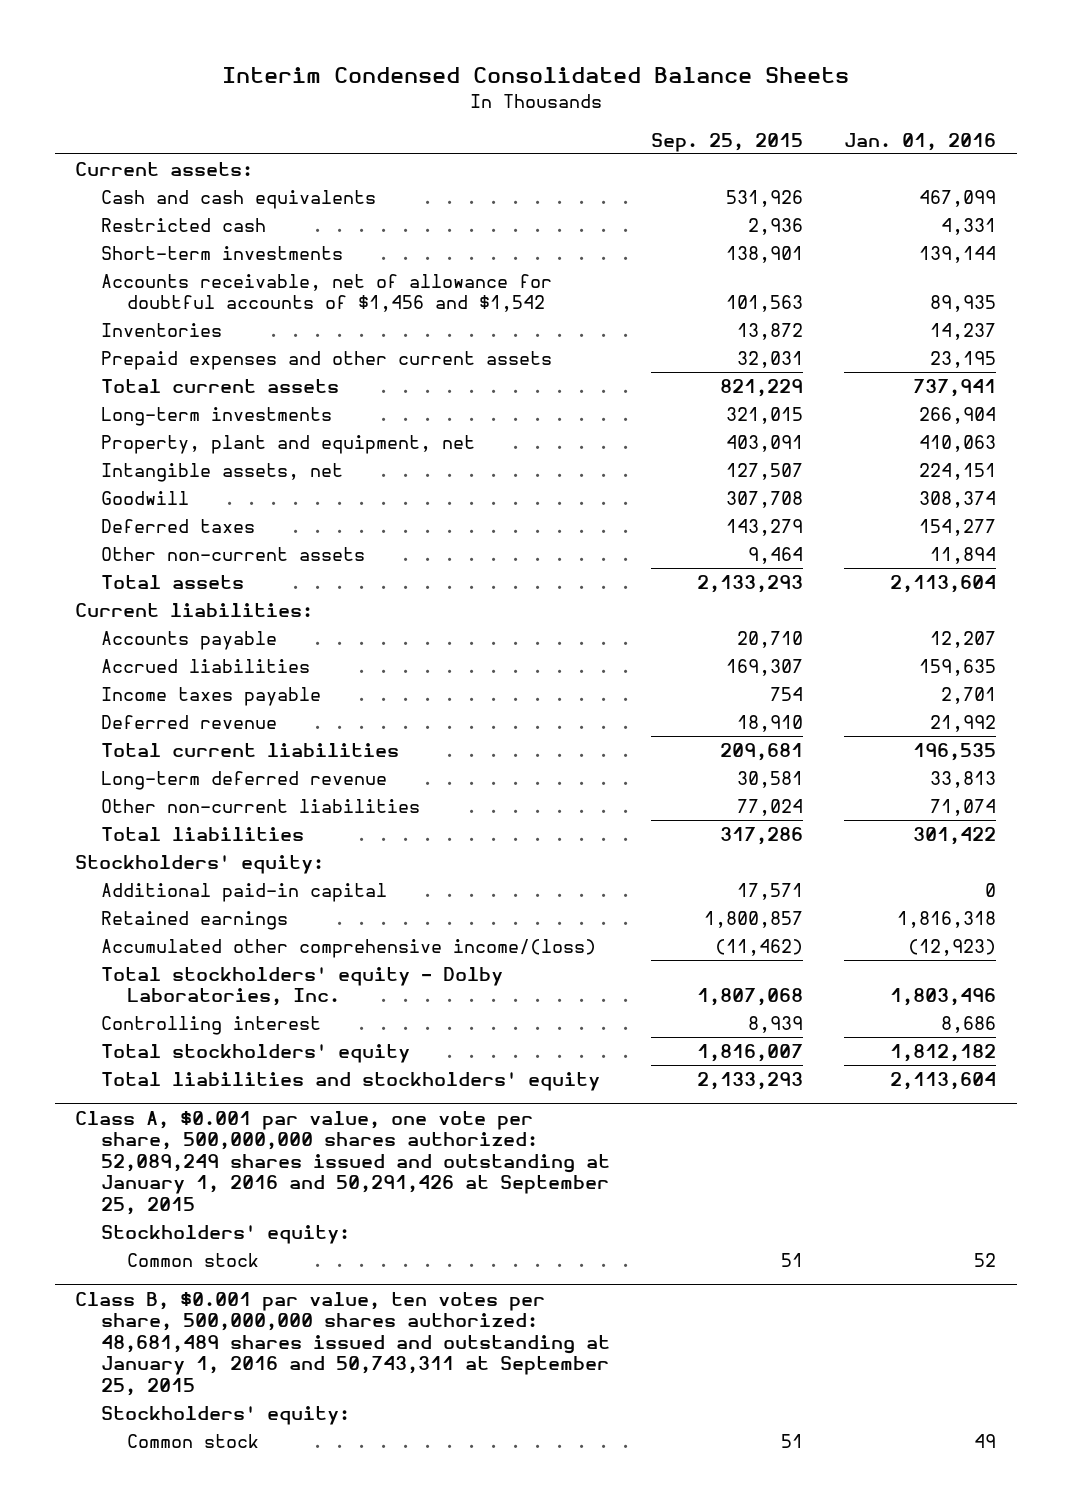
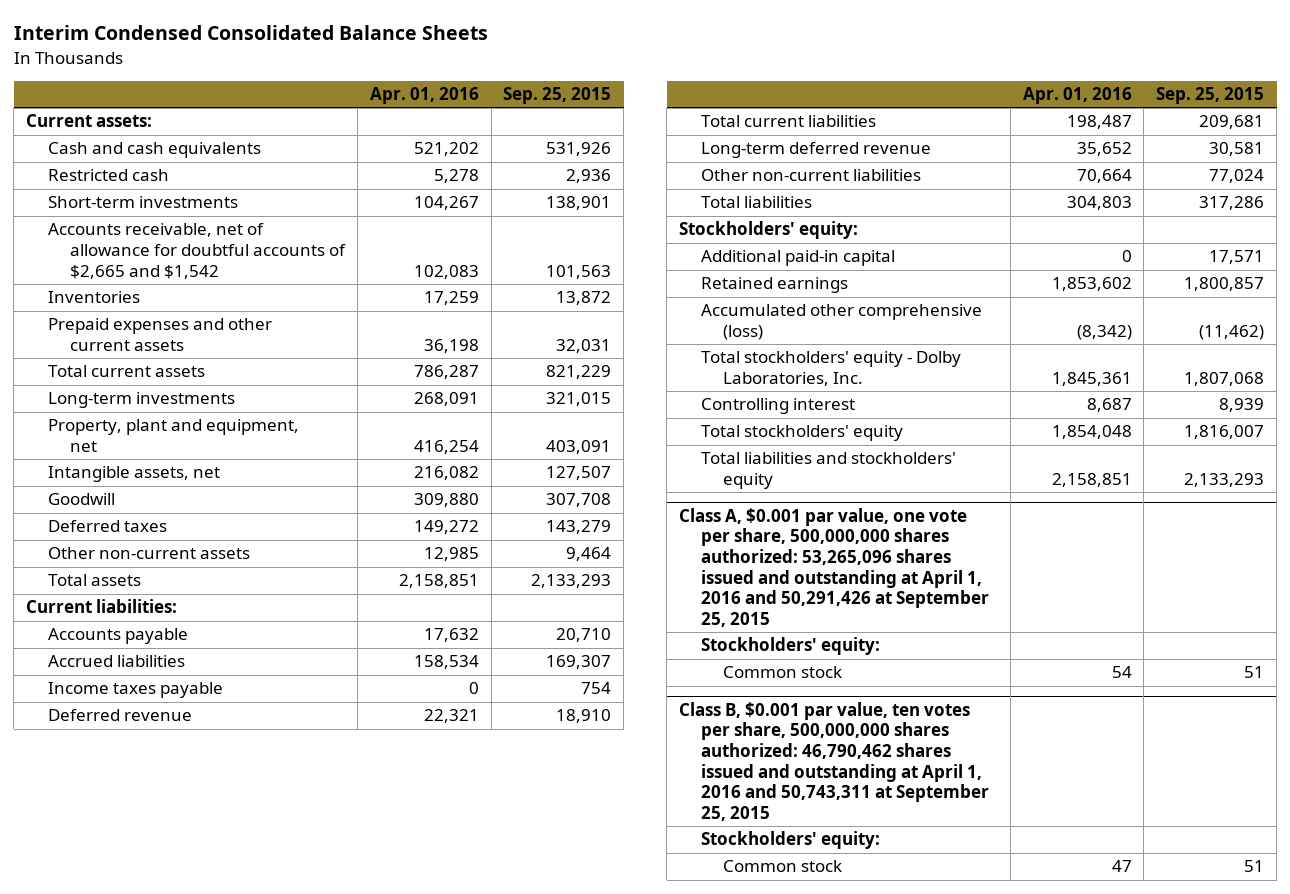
[844,132,997,151] Jan. 01, 2016 -> none
none -> [369,87,479,105] Apr. 01, 2016
[101,273,553,313] Accounts receivable, net of allowance for doubtful accounts of $1,456 and $1,542 -> [48,223,347,279] Accounts receivable, net of allowance for doubtful accounts of $2,665 and $1,542
[101,938,597,958] Accumulated other comprehensive income/(loss) -> [700,304,982,341] Accumulated other comprehensive (loss)
[75,1110,611,1215] Class A, $0.001 par value, one vote per share, 500,000,000 shares authorized: 52,089,249 shares issued and outstanding at January 1, 2016 and 50,291,426 at September 25, 2015 -> [678,507,989,627] Class A, $0.001 par value, one vote per share, 500,000,000 shares authorized: 53,265,096 shares issued and outstanding at April 1, 2016 and 50,291,426 at September 25, 2015
[75,1291,611,1396] Class B, $0.001 par value, ten votes per share, 500,000,000 shares authorized: 48,681,489 shares issued and outstanding at January 1, 2016 and 50,743,311 at September 25, 2015 -> [678,701,989,821] Class B, $0.001 par value, ten votes per share, 500,000,000 shares authorized: 46,790,462 shares issued and outstanding at April 1, 2016 and 50,743,311 at September 25, 2015

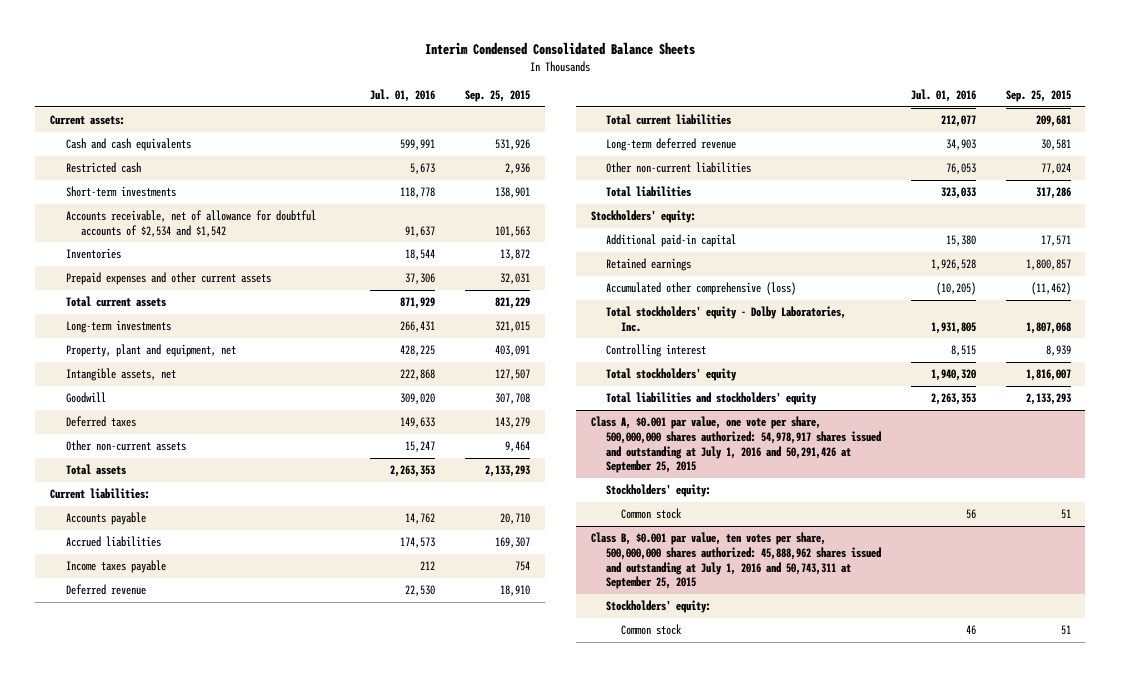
[369,87,479,105] Apr. 01, 2016 -> none
none -> [370,89,436,103] Jul. 01, 2016
[48,223,347,279] Accounts receivable, net of allowance for doubtful accounts of $2,665 and $1,542 -> [65,210,316,237] Accounts receivable, net of allowance for doubtful accounts of $2,534 and $1,542
[678,507,989,627] Class A, $0.001 par value, one vote per share, 500,000,000 shares authorized: 53,265,096 shares issued and outstanding at April 1, 2016 and 50,291,426 at September 25, 2015 -> [590,416,882,474] Class A, $0.001 par value, one vote per share, 500,000,000 shares authorized: 54,978,917 shares issued and outstanding at July 1, 2016 and 50,291,426 at September 25, 2015
[678,701,989,821] Class B, $0.001 par value, ten votes per share, 500,000,000 shares authorized: 46,790,462 shares issued and outstanding at April 1, 2016 and 50,743,311 at September 25, 2015 -> [590,532,882,590] Class B, $0.001 par value, ten votes per share, 500,000,000 shares authorized: 45,888,962 shares issued and outstanding at July 1, 2016 and 50,743,311 at September 25, 2015

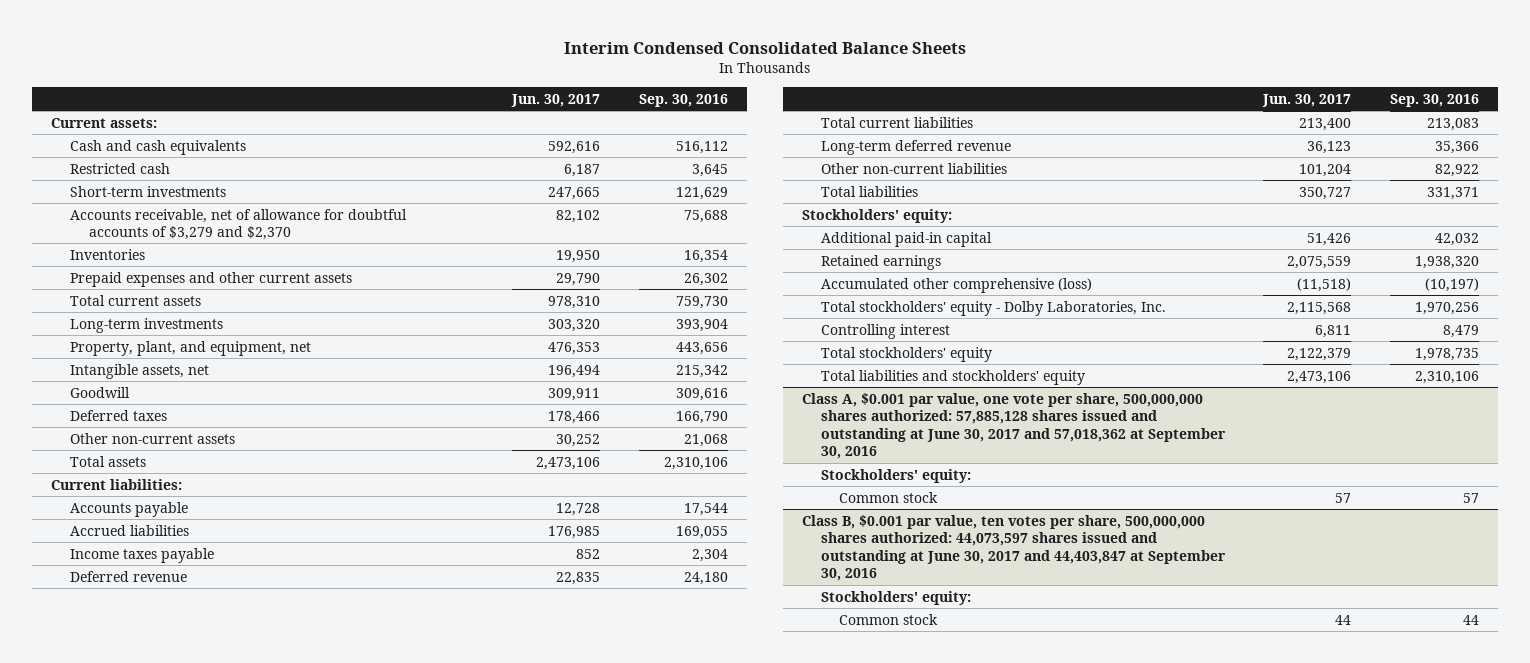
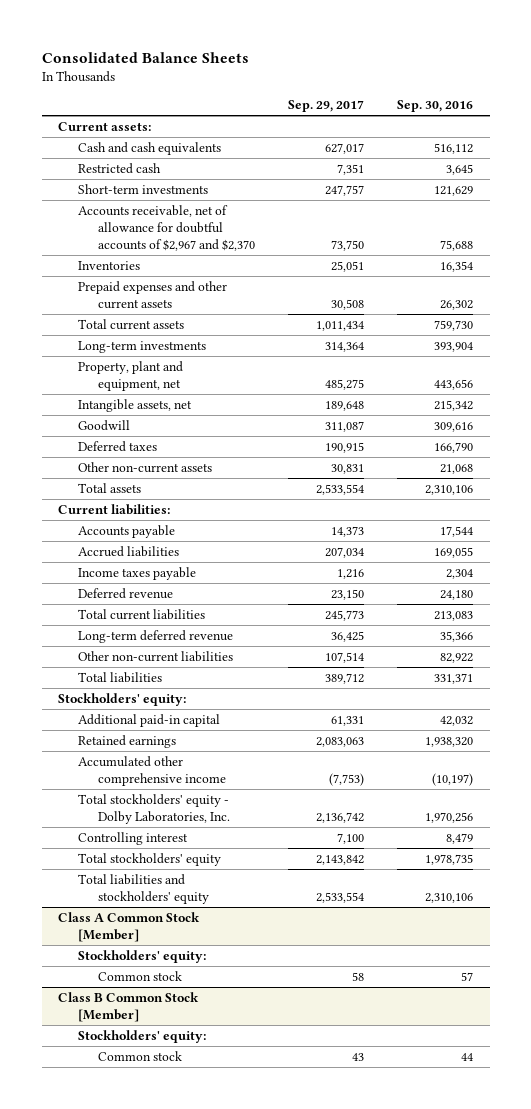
[564,41,967,54] Interim Condensed Consolidated Balance Sheets -> [41,51,249,63] Consolidated Balance Sheets
[511,93,601,107] Jun. 30, 2017 -> none
none -> [287,100,364,113] Sep. 29, 2017
[69,208,407,241] Accounts receivable, net of allowance for doubtful accounts of $3,279 and $2,370 -> [77,204,255,252] Accounts receivable, net of allowance for doubtful accounts of $2,967 and $2,370
[69,340,311,356] Property, plant, and equipment, net -> [77,360,183,392] Property, plant and equipment, net
[820,277,1092,293] Accumulated other comprehensive (loss) -> [77,755,226,787] Accumulated other comprehensive income
[801,392,1226,460] Class A, $0.001 par value, one vote per share, 500,000,000 shares authorized: 57,885,128 shares issued and outstanding at June 30, 2017 and 57,018,362 at September 30, 2016 -> [58,911,201,943] Class A Common Stock [Member]
[801,514,1226,582] Class B, $0.001 par value, ten votes per share, 500,000,000 shares authorized: 44,073,597 shares issued and outstanding at June 30, 2017 and 44,403,847 at September 30, 2016 -> [58,991,200,1023] Class B Common Stock [Member]

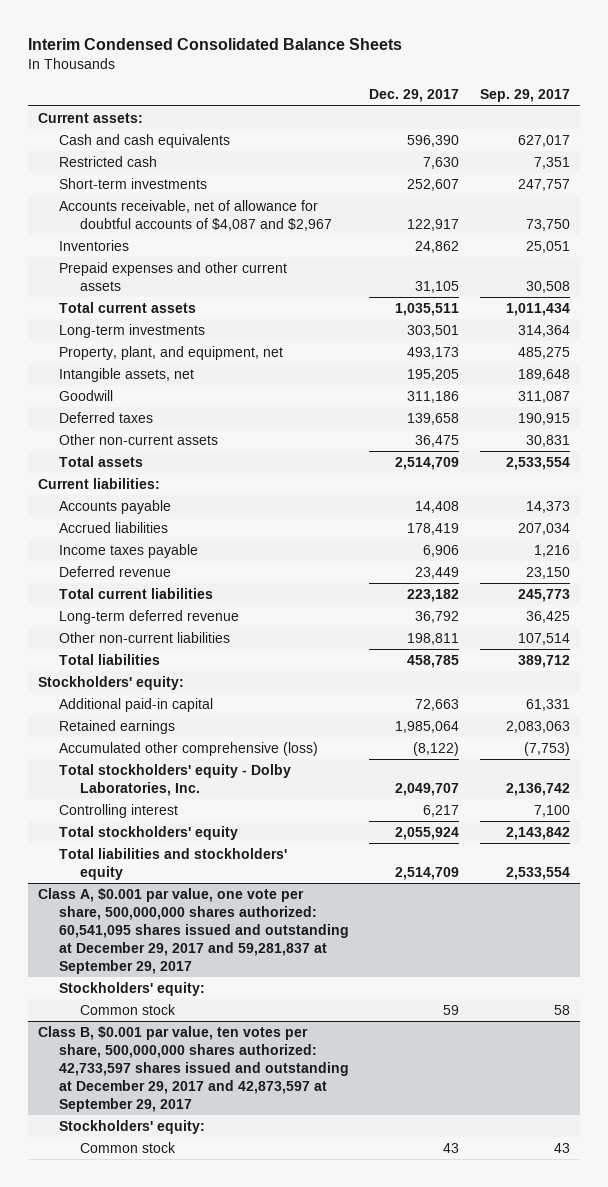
[41,51,249,63] Consolidated Balance Sheets -> [28,38,403,51] Interim Condensed Consolidated Balance Sheets
[397,100,474,113] Sep. 30, 2016 -> none
none -> [369,89,460,103] Dec. 29, 2017
[77,204,255,252] Accounts receivable, net of allowance for doubtful accounts of $2,967 and $2,370 -> [59,200,332,231] Accounts receivable, net of allowance for doubtful accounts of $4,087 and $2,967
[77,360,183,392] Property, plant and equipment, net -> [59,346,284,361] Property, plant, and equipment, net
[77,755,226,787] Accumulated other comprehensive income -> [59,742,319,757] Accumulated other comprehensive (loss)
[58,911,201,943] Class A Common Stock [Member] -> [38,888,350,974] Class A, $0.001 par value, one vote per share, 500,000,000 shares authorized: 60,541,095 shares issued and outstanding at December 29, 2017 and 59,281,837 at September 29, 2017
[58,991,200,1023] Class B Common Stock [Member] -> [38,1026,350,1112] Class B, $0.001 par value, ten votes per share, 500,000,000 shares authorized: 42,733,597 shares issued and outstanding at December 29, 2017 and 42,873,597 at September 29, 2017

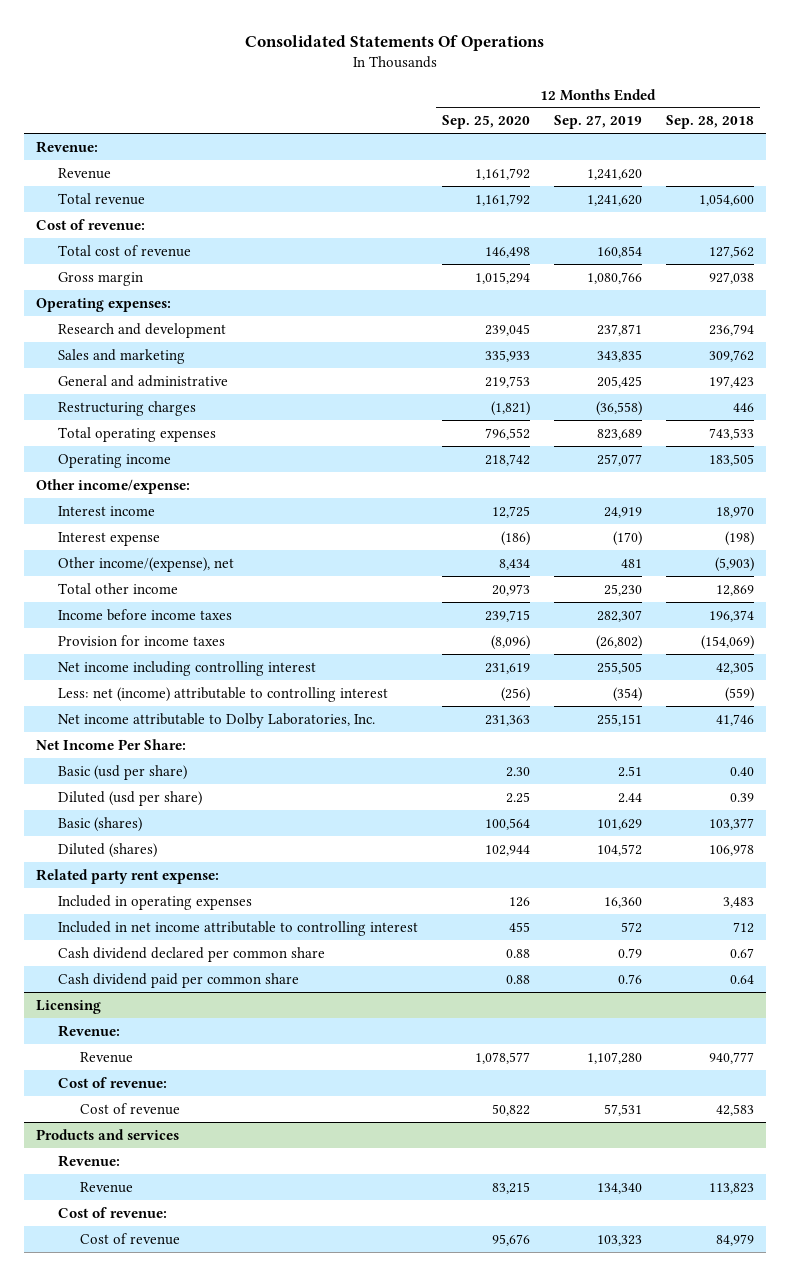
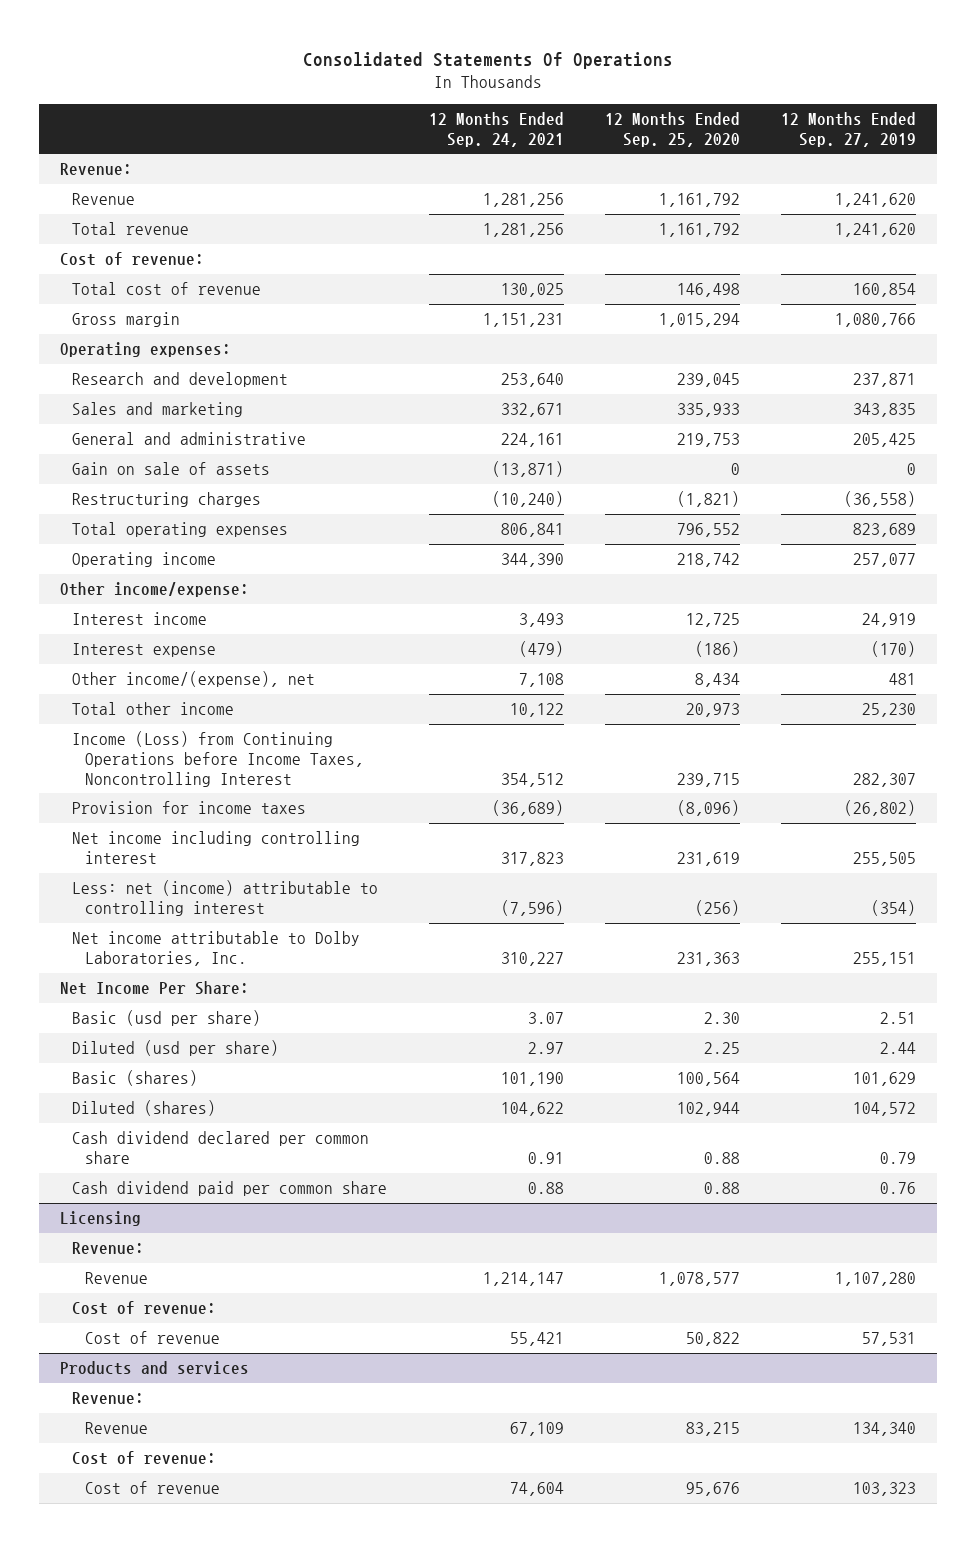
[665,115,754,130] Sep. 28, 2018 -> none
none -> [428,112,564,147] 12 Months Ended Sep. 24, 2021
none -> [72,462,271,476] Gain on sale of assets
[57,608,232,621] Income before income taxes -> [72,731,364,787] Income (Loss) from Continuing Operations before Income Taxes, Noncontrolling Interest
[36,868,220,884] Related party rent expense: -> none
[57,894,252,910] Included in operating expenses -> none
[57,920,418,936] Included in net income attributable to controlling interest -> none

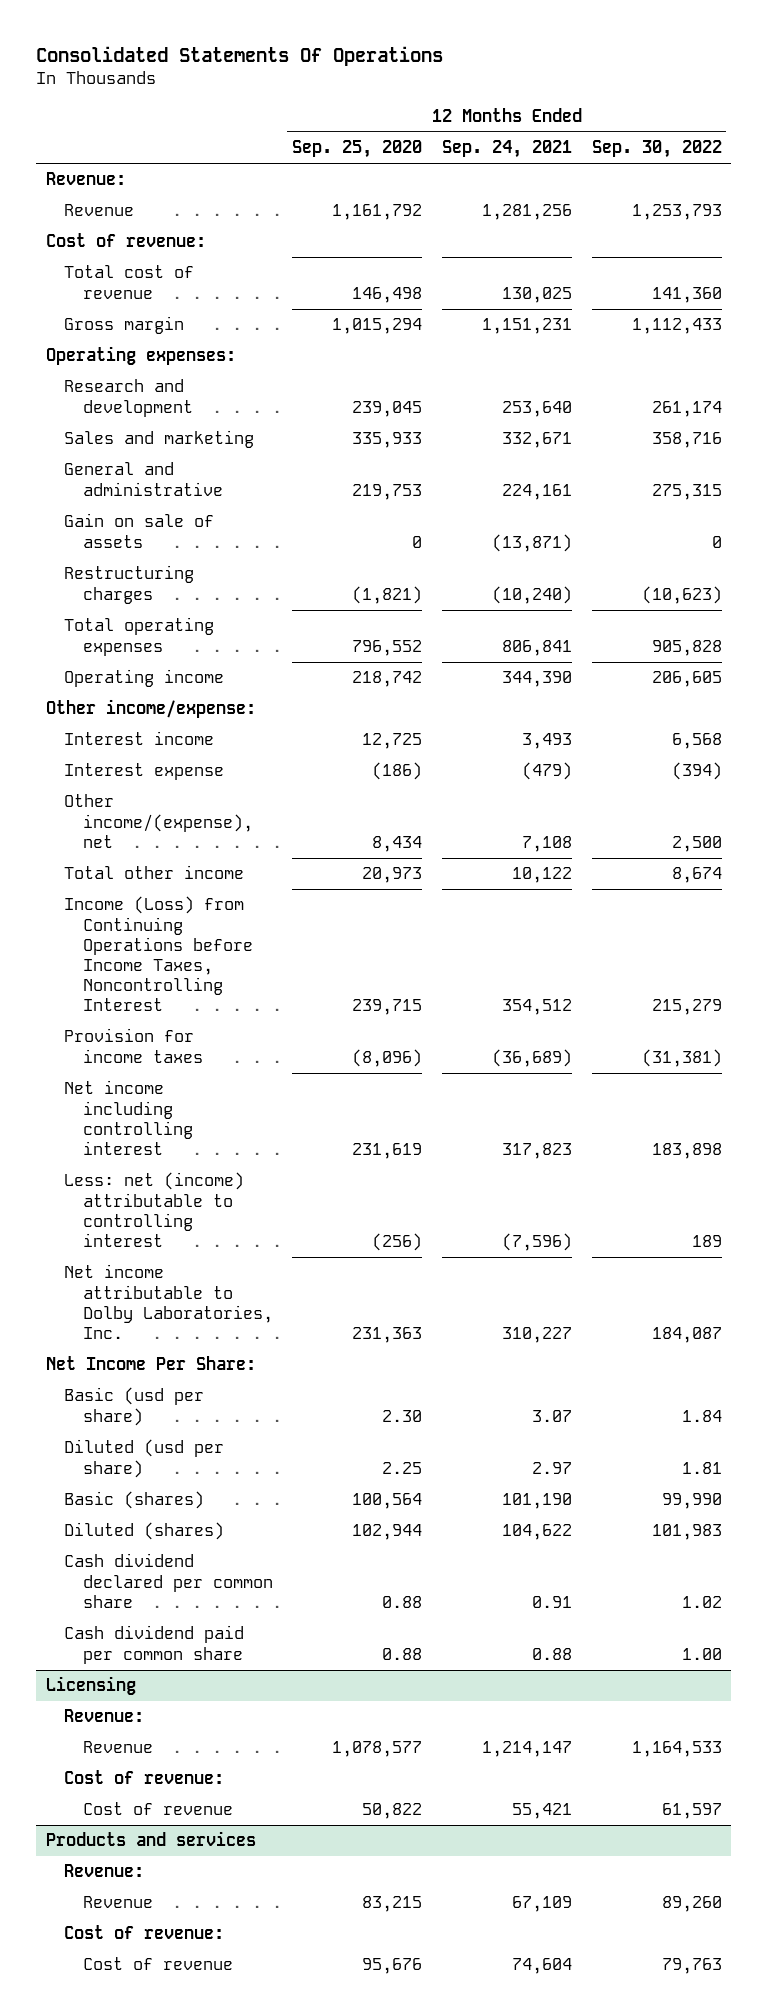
[781,112,917,147] 12 Months Ended Sep. 27, 2019 -> none
none -> [591,140,722,159] Sep. 30, 2022
[72,222,190,236] Total revenue -> none

